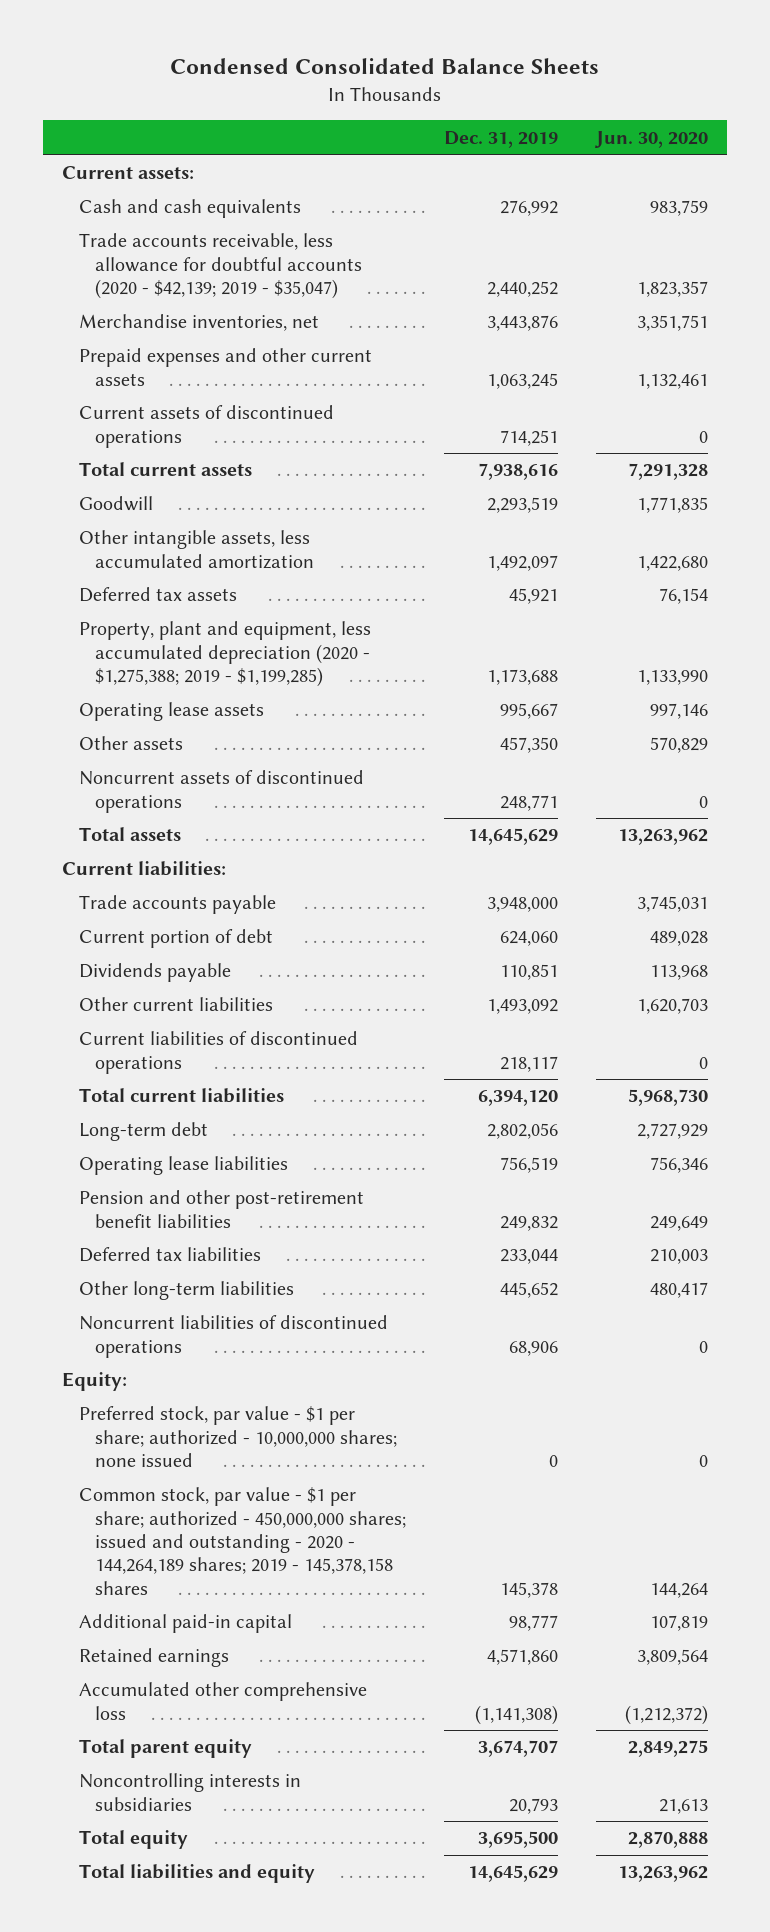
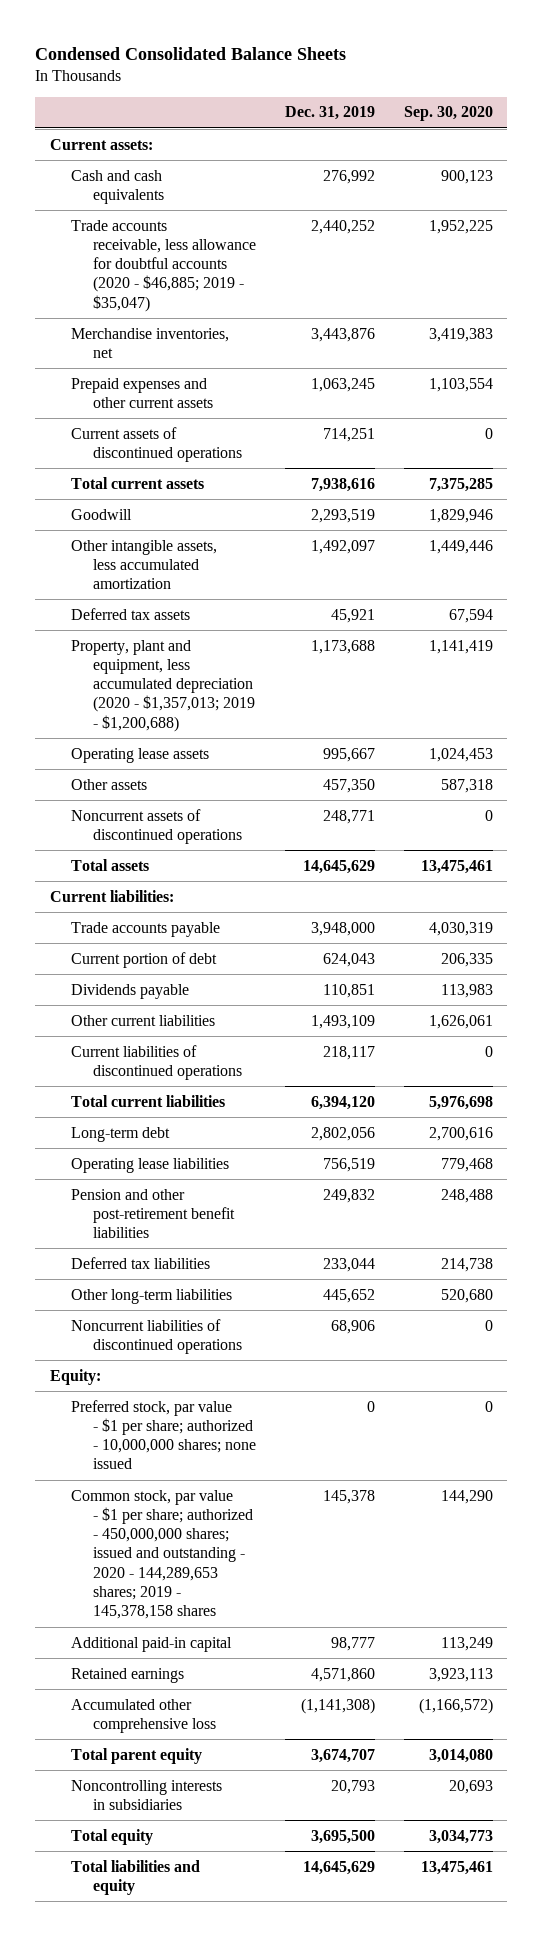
[594,130,709,148] Jun. 30, 2020 -> none
none -> [403,106,493,122] Sep. 30, 2020
[78,233,363,300] Trade accounts receivable, less allowance for doubtful accounts (2020 - $42,139; 2019 - $35,047) -> [71,219,256,312] Trade accounts receivable, less allowance for doubtful accounts (2020 - $46,885; 2019 - $35,047)
[78,621,371,688] Property, plant and equipment, less accumulated depreciation (2020 - $1,275,388; 2019 - $1,199,285) -> [71,639,255,732] Property, plant and equipment, less accumulated depreciation (2020 - $1,357,013; 2019 - $1,200,688)
[500,931,559,947] 624,060 -> [322,952,375,967] 624,043
[487,999,559,1015] 1,493,092 -> [310,1014,375,1029] 1,493,109
[78,1487,407,1595] Common stock, par value - $1 per share; authorized - 450,000,000 shares; issued and outstanding - 2020 - 144,264,189 shares; 2019 - 145,378,158 shares -> [71,1489,253,1620] Common stock, par value - $1 per share; authorized - 450,000,000 shares; issued and outstanding - 2020 - 144,289,653 shares; 2019 - 145,378,158 shares

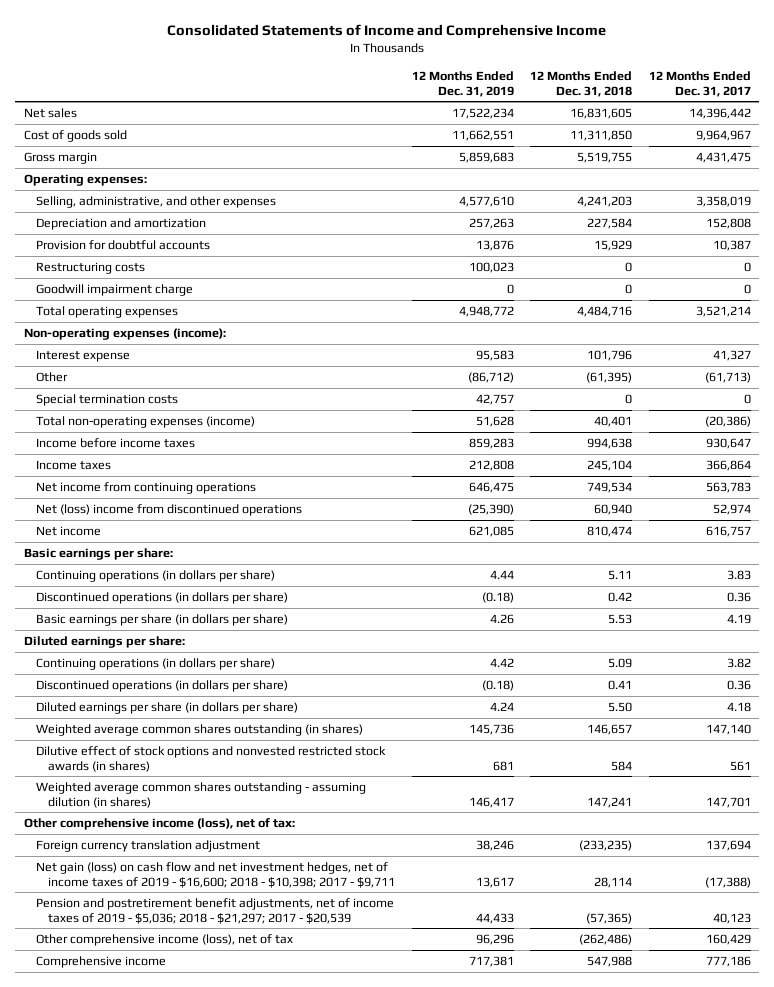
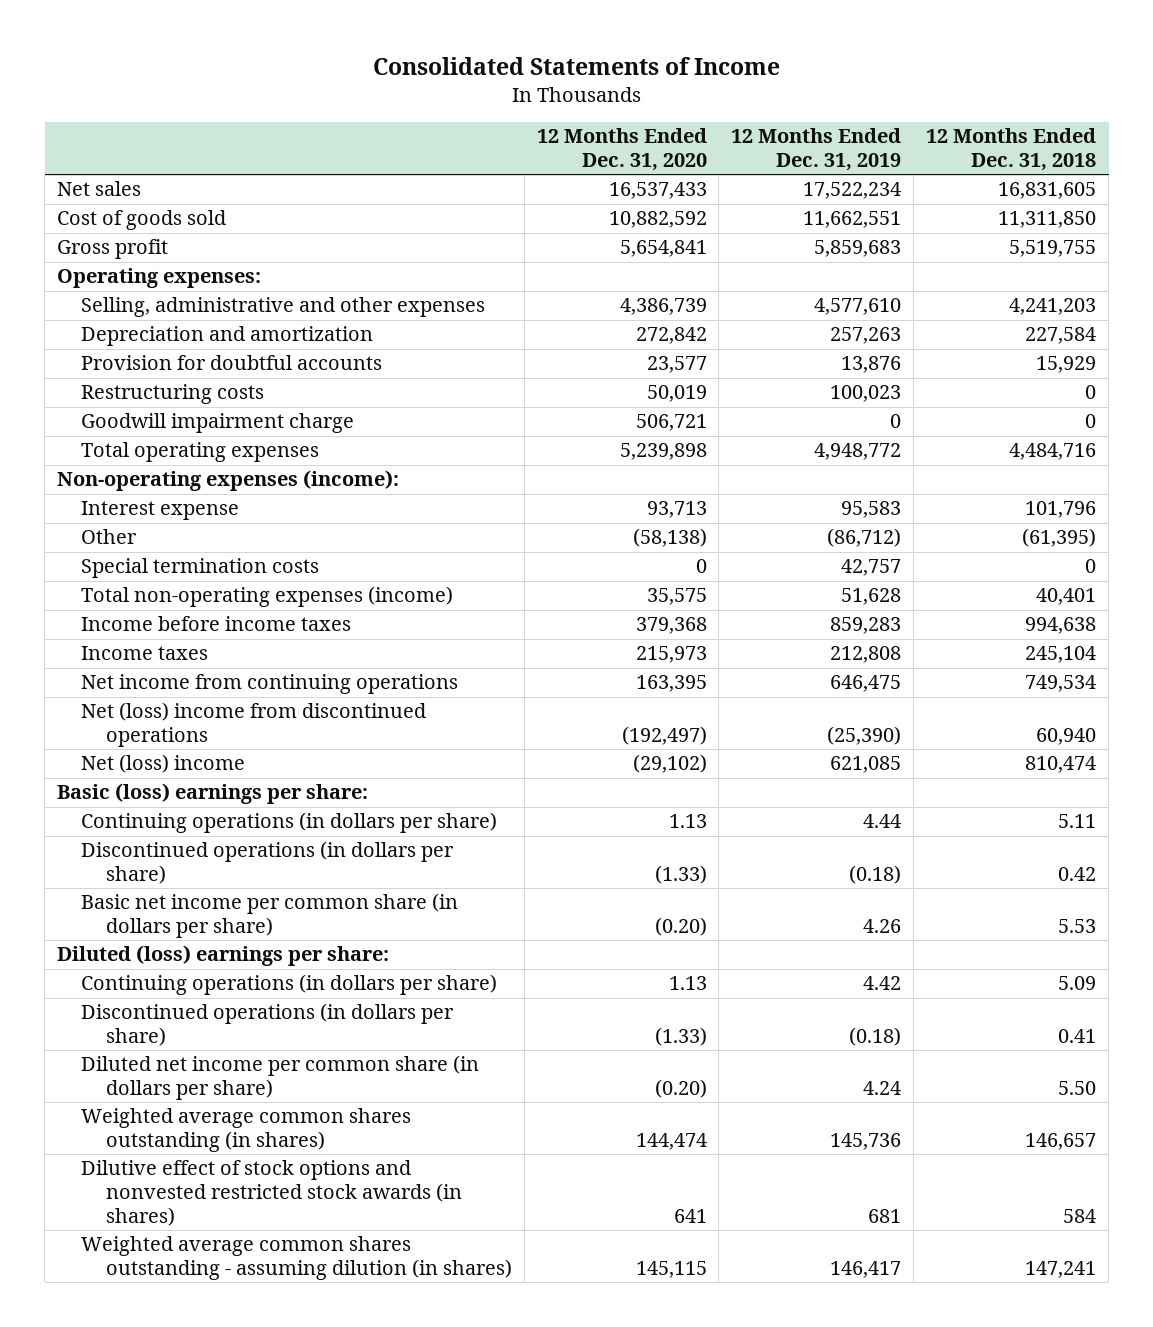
[167,23,607,39] Consolidated Statements of Income and Comprehensive Income -> [372,57,780,76] Consolidated Statements of Income
[648,70,751,97] 12 Months Ended Dec. 31, 2017 -> none
none -> [536,128,707,172] 12 Months Ended Dec. 31, 2020
[23,151,97,164] Gross margin -> [57,239,169,260] Gross profit
[35,195,276,208] Selling, administrative, and other expenses -> [81,297,486,318] Selling, administrative and other expenses
[35,525,101,536] Net income -> [81,754,246,774] Net (loss) income
[23,547,173,560] Basic earnings per share: -> [57,783,369,805] Basic (loss) earnings per share:
[35,613,288,626] Basic earnings per share (in dollars per share) -> [81,893,459,939] Basic net income per common share (in dollars per share)
[23,635,185,648] Diluted earnings per share: -> [57,945,390,967] Diluted (loss) earnings per share:
[35,701,298,714] Diluted earnings per share (in dollars per share) -> [81,1055,480,1101] Diluted net income per common share (in dollars per share)
[23,817,295,830] Other comprehensive income (loss), net of tax: -> none
[35,839,260,852] Foreign currency translation adjustment -> none
[35,861,395,888] Net gain (loss) on cash flow and net investment hedges, net of income taxes of 2019 - $16,600; 2018 - $10,398; 2017 - $9,711 -> none
[35,897,394,924] Pension and postretirement benefit adjustments, net of income taxes of 2019 - $5,036; 2018 - $21,297; 2017 - $20,539 -> none
[35,933,293,946] Other comprehensive income (loss), net of tax -> none
[35,955,166,968] Comprehensive income -> none

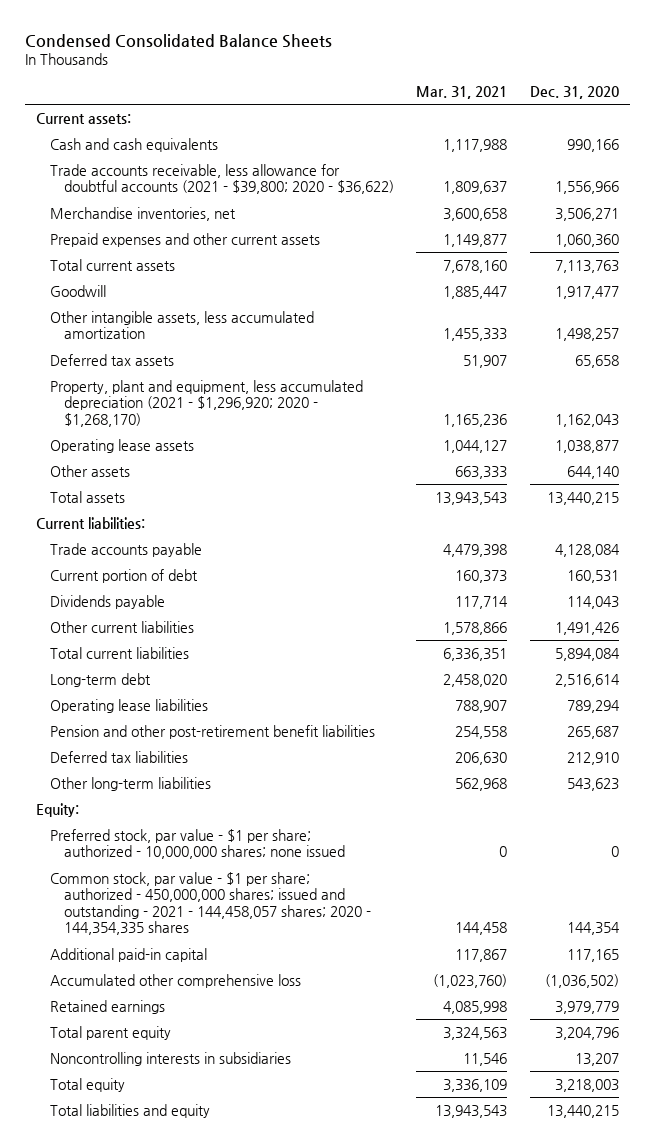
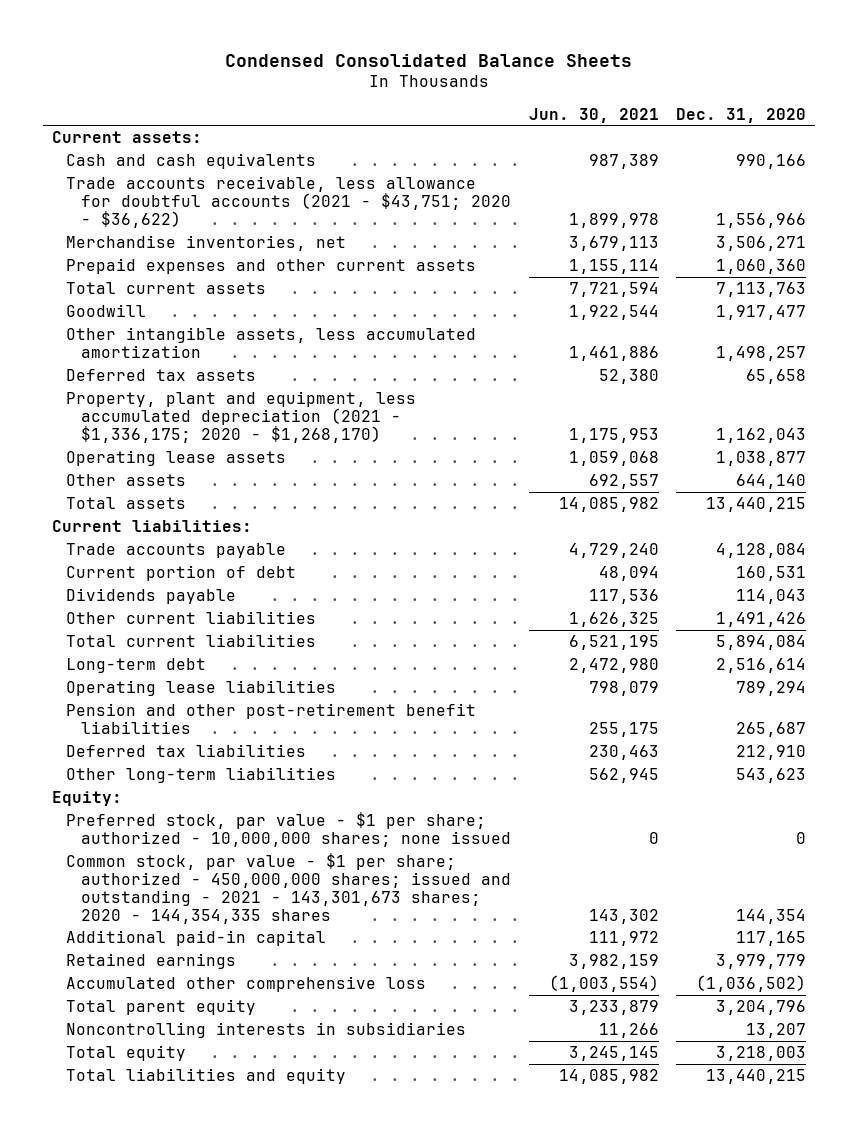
[416,85,508,99] Mar. 31, 2021 -> none
none -> [528,107,659,123] Jun. 30, 2021
[50,163,394,195] Trade accounts receivable, less allowance for doubtful accounts (2021 - $39,800; 2020 - $36,622) -> [66,175,512,228] Trade accounts receivable, less allowance for doubtful accounts (2021 - $43,751; 2020 - $36,622)
[50,379,364,427] Property, plant and equipment, less accumulated depreciation (2021 - $1,296,920; 2020 - $1,268,170) -> [66,390,417,443] Property, plant and equipment, less accumulated depreciation (2021 - $1,336,175; 2020 - $1,268,170)
[50,871,371,936] Common stock, par value - $1 per share; authorized - 450,000,000 shares; issued and outstanding - 2021 - 144,458,057 shares; 2020 - 144,354,335 shares -> [66,852,512,924] Common stock, par value - $1 per share; authorized - 450,000,000 shares; issued and outstanding - 2021 - 143,301,673 shares; 2020 - 144,354,335 shares
[50,973,302,988] Accumulated other comprehensive loss -> [66,975,427,992] Accumulated other comprehensive loss

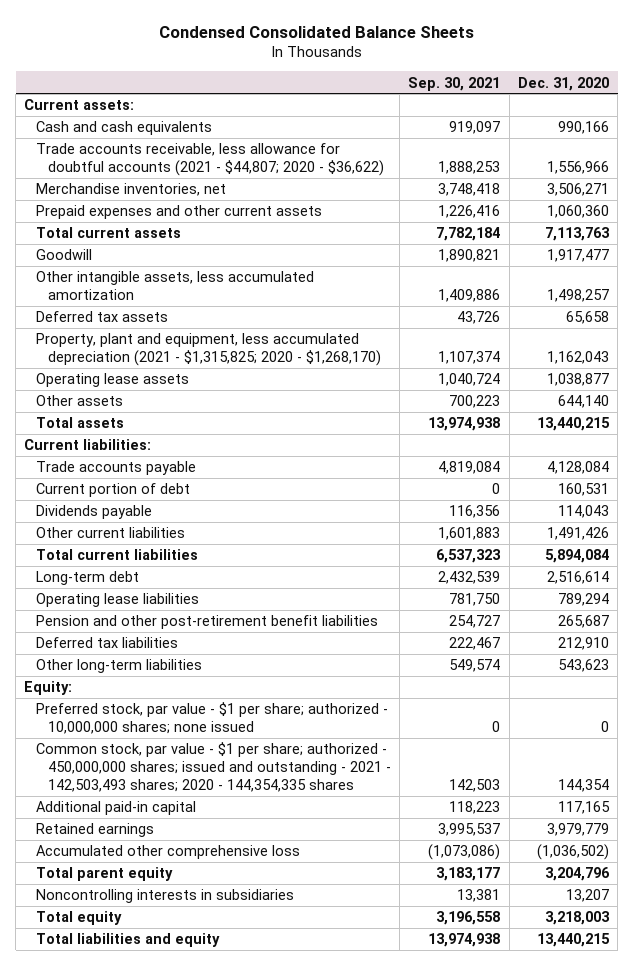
[528,107,659,123] Jun. 30, 2021 -> none
none -> [408,76,501,91] Sep. 30, 2021
[66,175,512,228] Trade accounts receivable, less allowance for doubtful accounts (2021 - $43,751; 2020 - $36,622) -> [36,143,384,177] Trade accounts receivable, less allowance for doubtful accounts (2021 - $44,807; 2020 - $36,622)
[66,390,417,443] Property, plant and equipment, less accumulated depreciation (2021 - $1,336,175; 2020 - $1,268,170) -> [36,333,381,367] Property, plant and equipment, less accumulated depreciation (2021 - $1,315,825; 2020 - $1,268,170)
[66,852,512,924] Common stock, par value - $1 per share; authorized - 450,000,000 shares; issued and outstanding - 2021 - 143,301,673 shares; 2020 - 144,354,335 shares -> [36,742,391,793] Common stock, par value - $1 per share; authorized - 450,000,000 shares; issued and outstanding - 2021 - 142,503,493 shares; 2020 - 144,354,335 shares

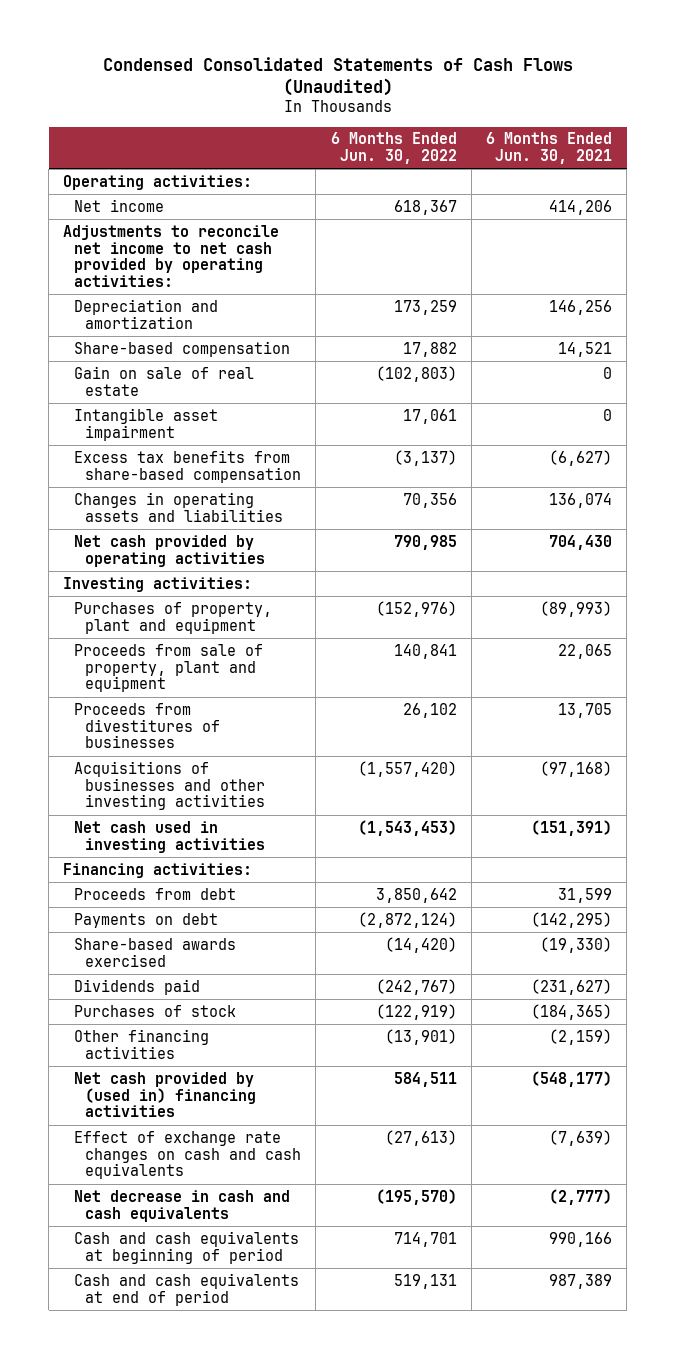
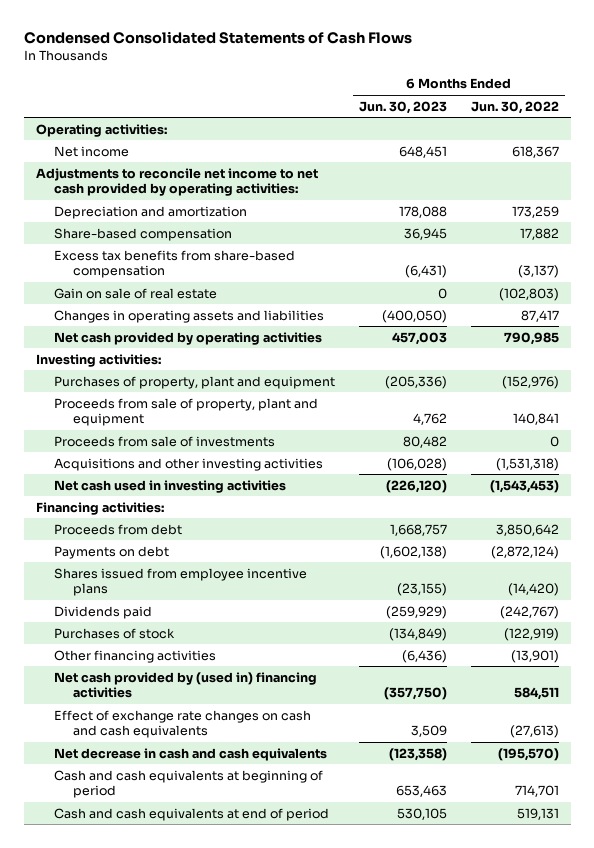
[102,56,573,96] Condensed Consolidated Statements of Cash Flows (Unaudited) -> [23,31,412,45] Condensed Consolidated Statements of Cash Flows
[486,132,613,165] 6 Months Ended Jun. 30, 2021 -> none
none -> [359,100,448,114] Jun. 30, 2023
[74,407,219,441] Intangible asset impairment -> none
[74,365,255,396] Gain on sale of real estate -> [54,287,218,299] Gain on sale of real estate
[402,492,457,508] 70,356 -> [520,309,559,322] 87,417
[74,702,221,749] Proceeds from divestitures of businesses -> none
none -> [54,435,276,447] Proceeds from sale of investments
[74,760,266,811] Acquisitions of businesses and other investing activities -> [54,457,324,471] Acquisitions and other investing activities
[357,760,457,777] (1,557,420) -> [495,457,559,471] (1,531,318)
[74,937,237,967] Share-based awards exercised -> [54,567,308,597] Shares issued from employee incentive plans

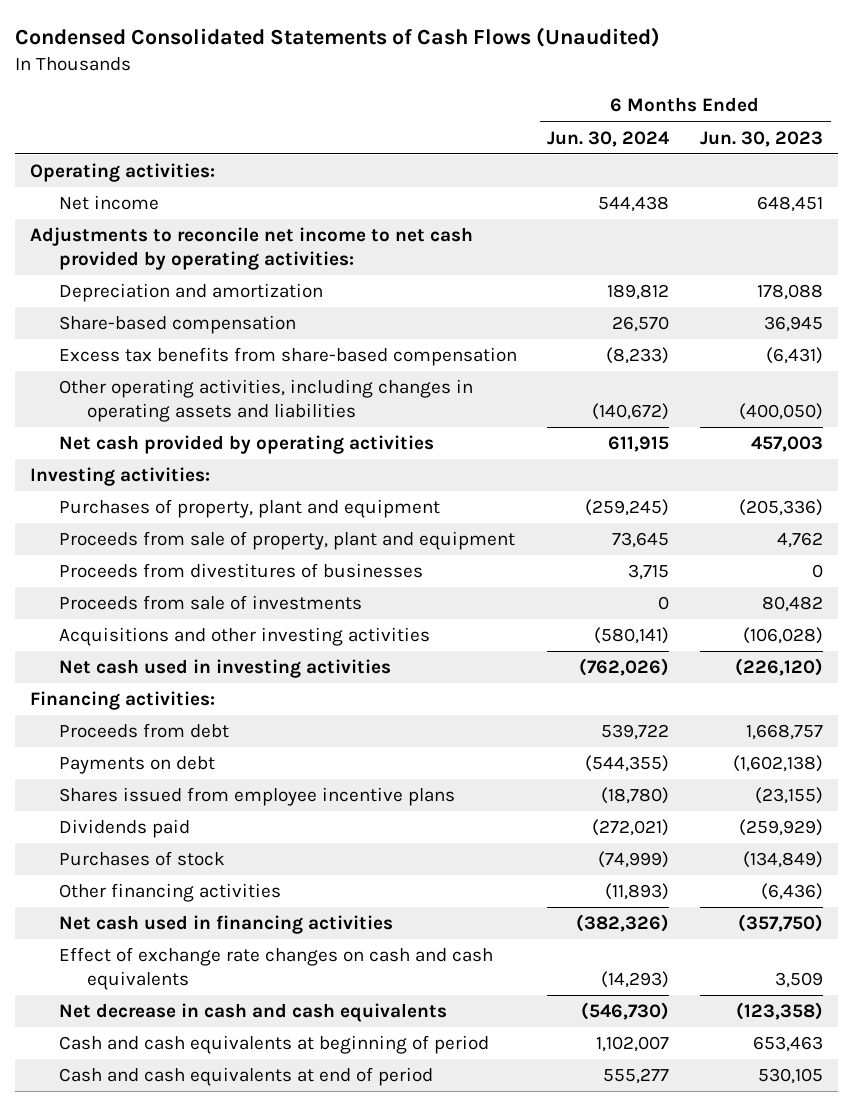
[23,31,412,45] Condensed Consolidated Statements of Cash Flows -> [15,27,661,48] Condensed Consolidated Statements of Cash Flows (Unaudited)
[470,100,559,114] Jun. 30, 2022 -> none
none -> [547,130,671,147] Jun. 30, 2024
[54,287,218,299] Gain on sale of real estate -> none
[54,309,325,323] Changes in operating assets and liabilities -> [58,379,473,423] Other operating activities, including changes in operating assets and liabilities
none -> [58,563,423,579] Proceeds from divestitures of businesses
[54,671,318,699] Net cash provided by (used in) financing activities -> [58,915,393,935] Net cash used in financing activities

